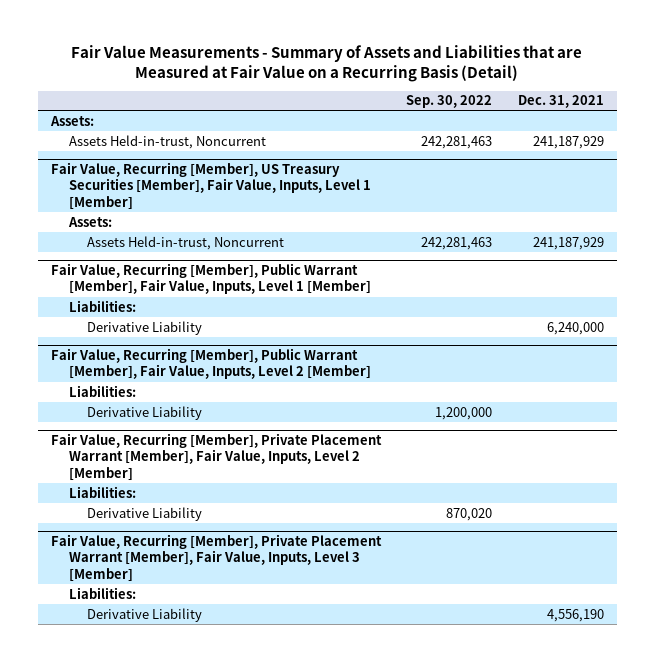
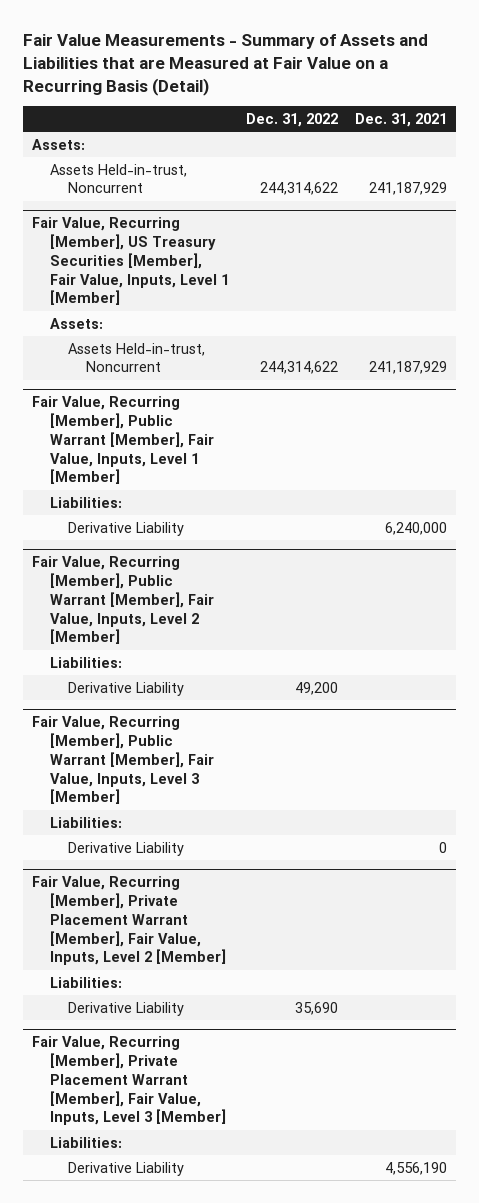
[406,95,493,109] Sep. 30, 2022 -> none
none -> [246,112,339,127] Dec. 31, 2022
none -> [31,716,214,805] Fair Value, Recurring [Member], Public Warrant [Member], Fair Value, Inputs, Level 3 [Member]
none -> [49,816,122,828] Liabilities:
none -> [67,841,184,856] Derivative Liability

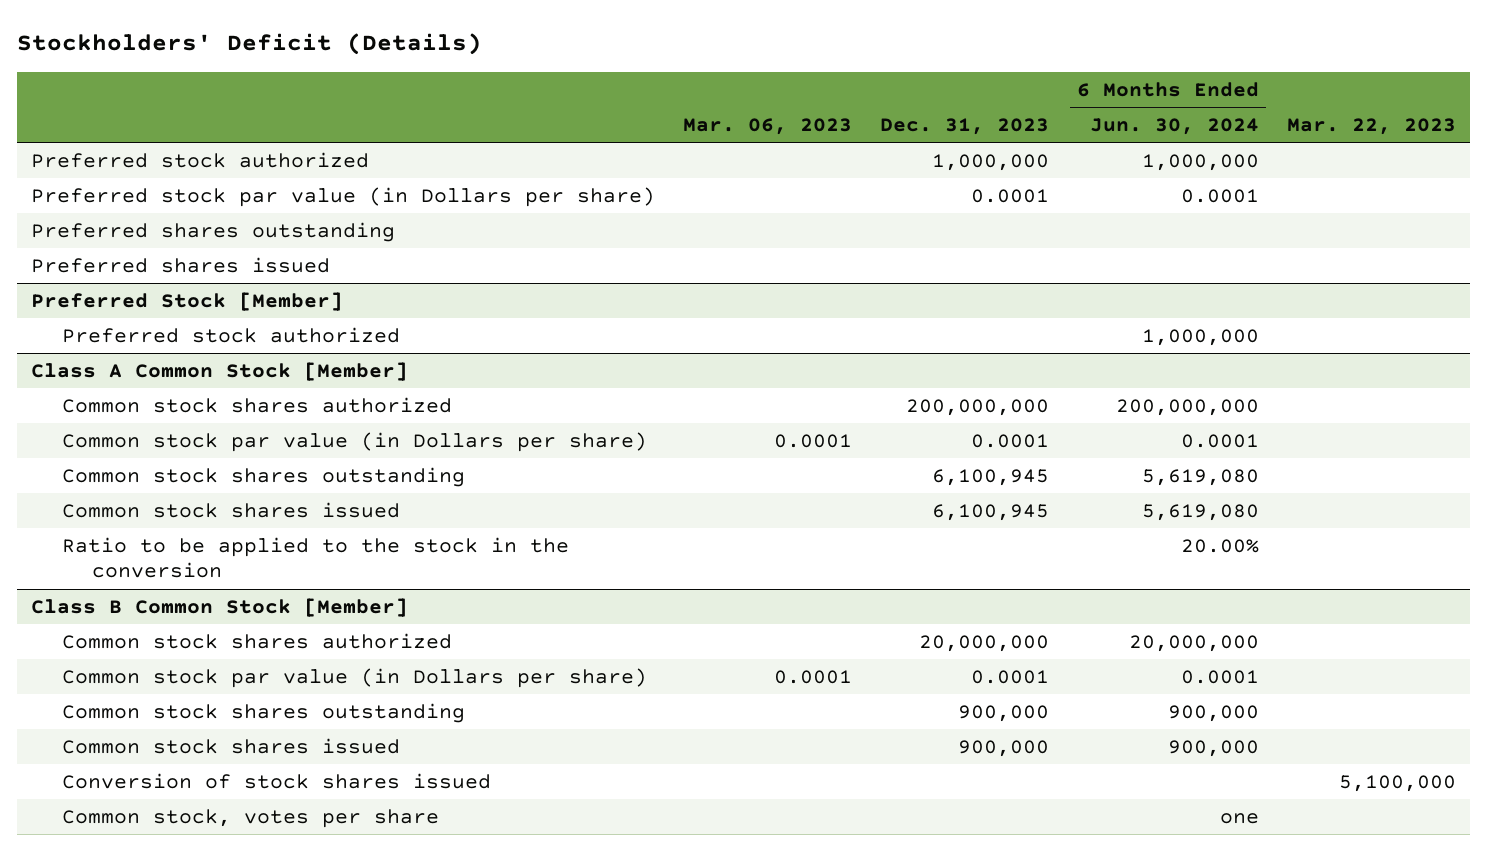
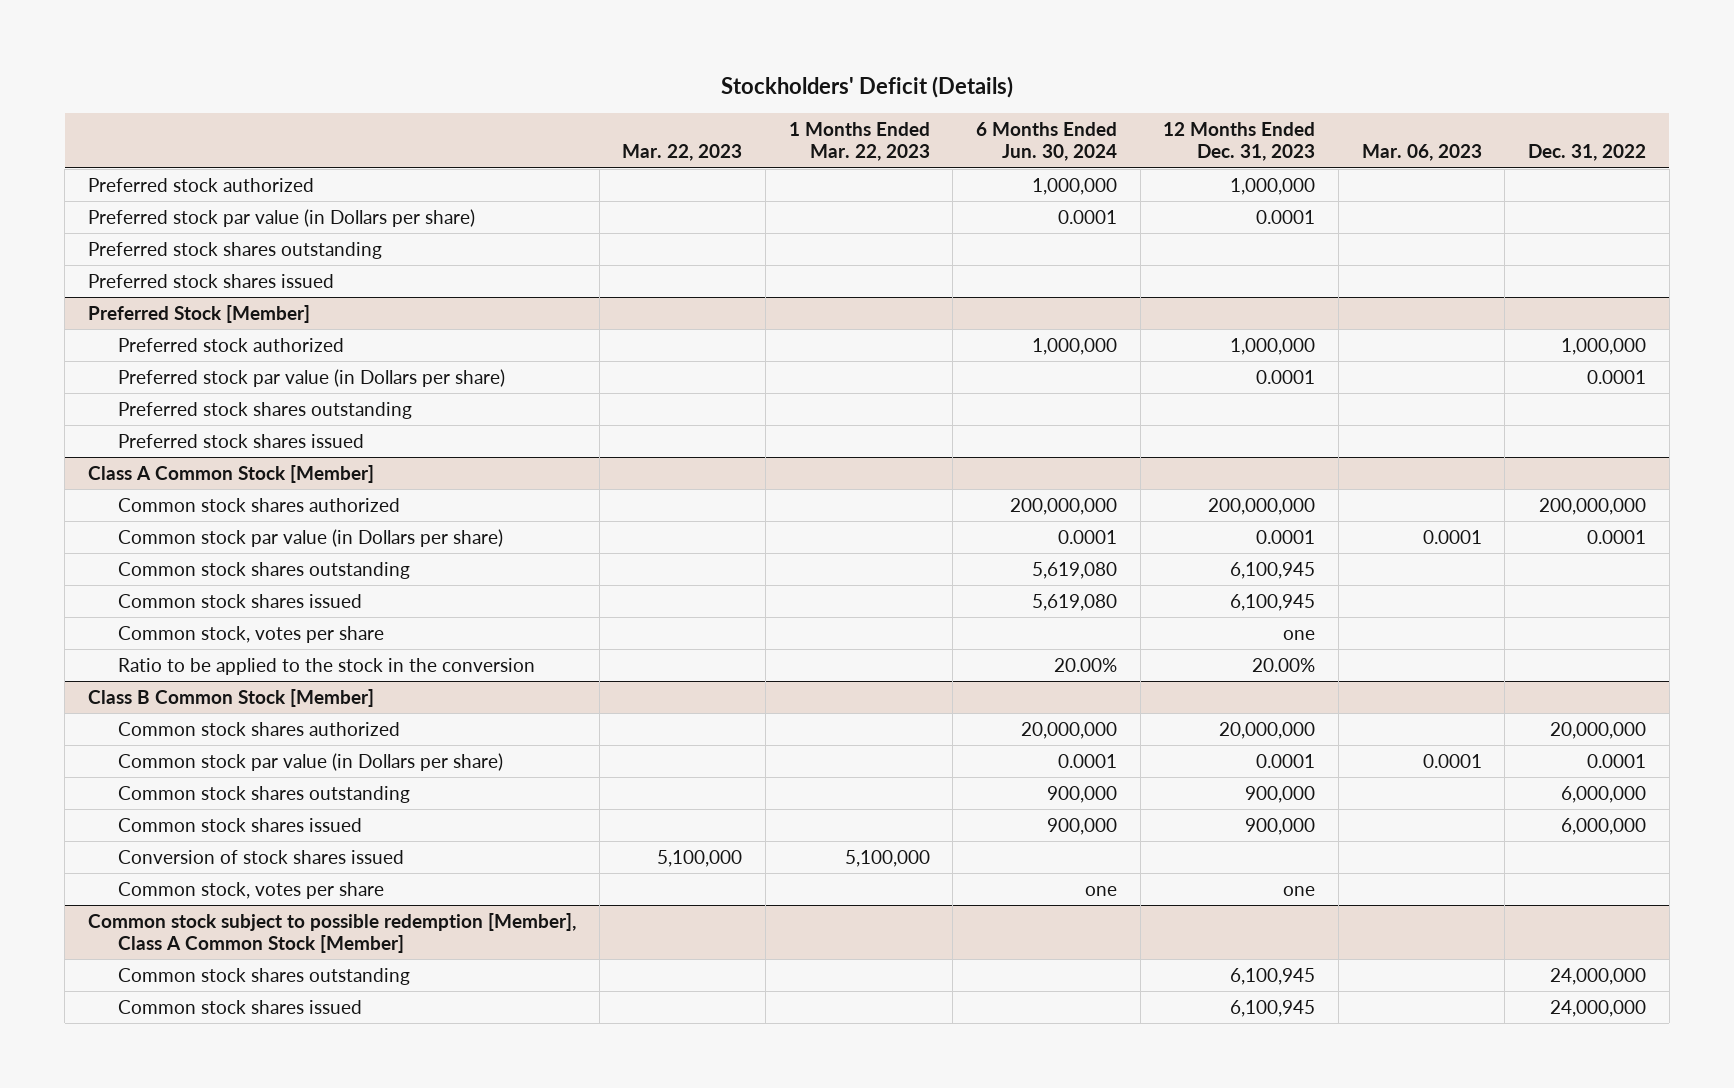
[879,117,1049,135] Dec. 31, 2023 -> none
none -> [788,122,930,162] 1 Months Ended Mar. 22, 2023
none -> [1163,122,1316,162] 12 Months Ended Dec. 31, 2023
none -> [1527,144,1646,162] Dec. 31, 2022
[31,221,396,242] Preferred shares outstanding -> [87,241,382,259] Preferred stock shares outstanding
[31,256,331,273] Preferred shares issued -> [87,273,334,288] Preferred stock shares issued
none -> [117,368,505,387] Preferred stock par value (in Dollars per share)
none -> [117,401,412,419] Preferred stock shares outstanding
none -> [117,433,364,448] Preferred stock shares issued
none -> [117,625,384,643] Common stock, votes per share
none -> [87,912,576,954] Common stock subject to possible redemption [Member], Class A Common Stock [Member]
none -> [117,967,410,985] Common stock shares outstanding
none -> [117,999,362,1014] Common stock shares issued

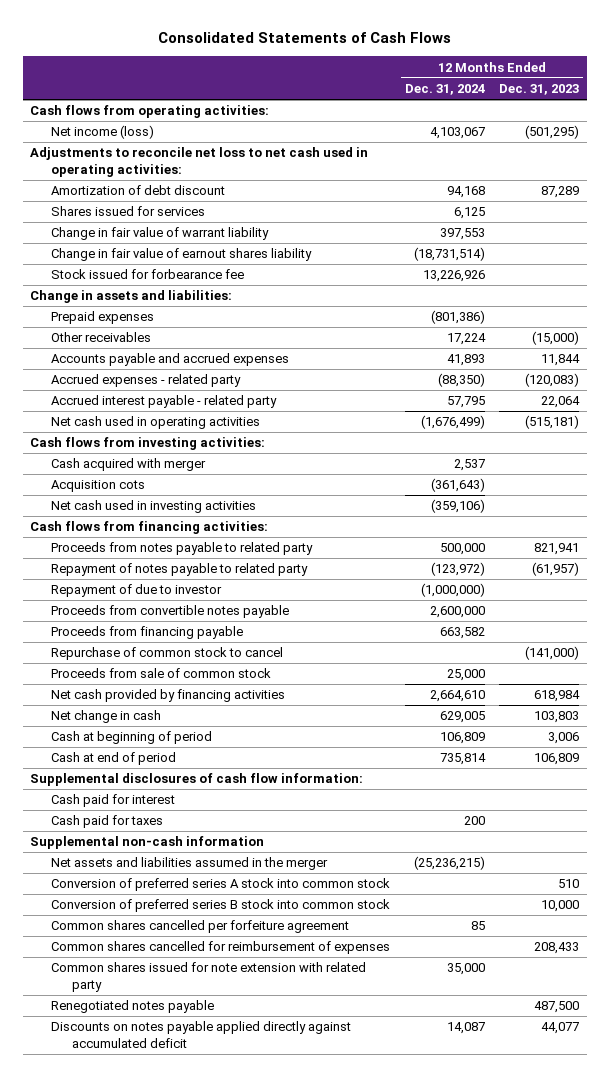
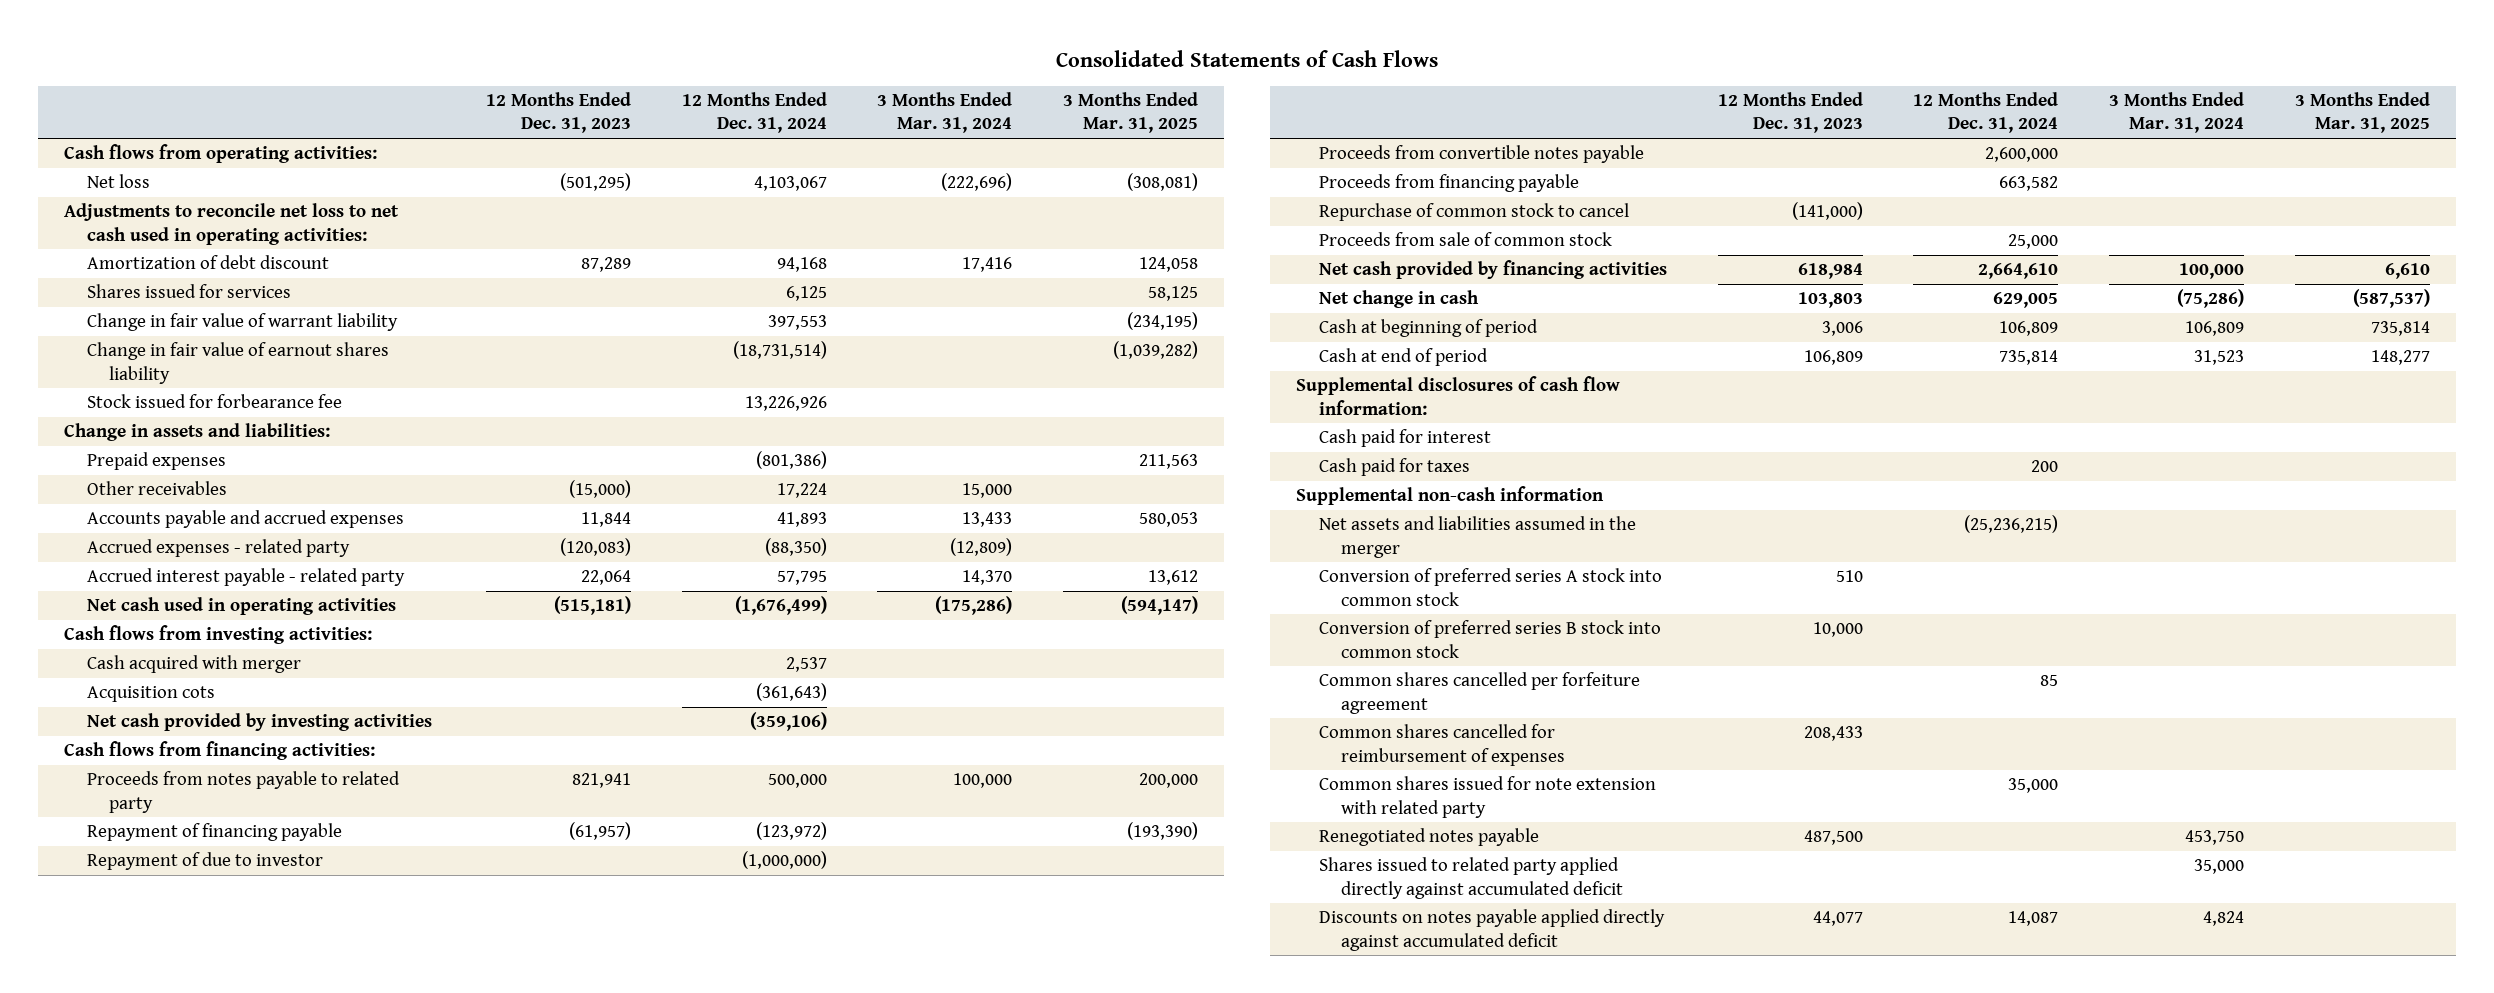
none -> [877,92,1013,134] 3 Months Ended Mar. 31, 2024
none -> [1063,92,1199,134] 3 Months Ended Mar. 31, 2025
[50,125,154,140] Net income (loss) -> [86,174,150,189] Net loss
[50,500,256,514] Net cash used in investing activities -> [86,713,432,732] Net cash provided by investing activities
[50,563,308,577] Repayment of notes payable to related party -> [86,823,342,842] Repayment of financing payable
none -> [1318,857,1624,899] Shares issued to related party applied directly against accumulated deficit

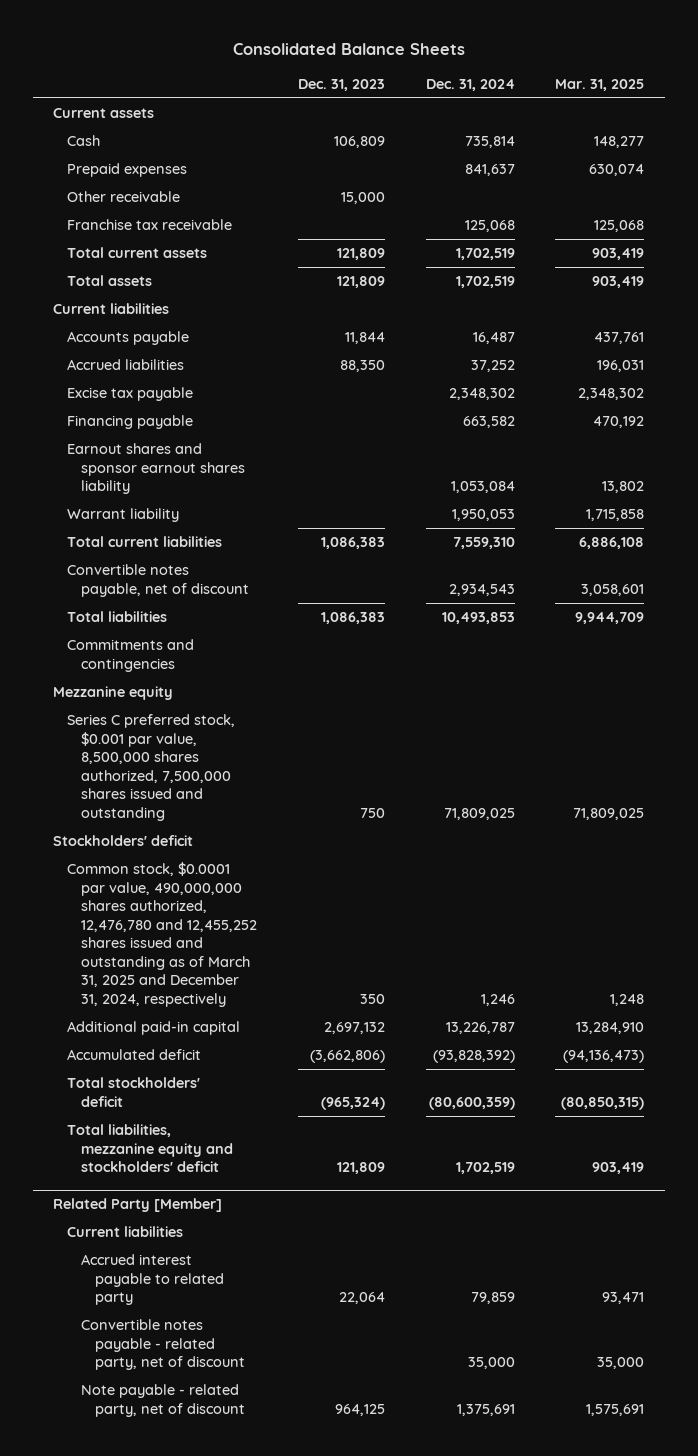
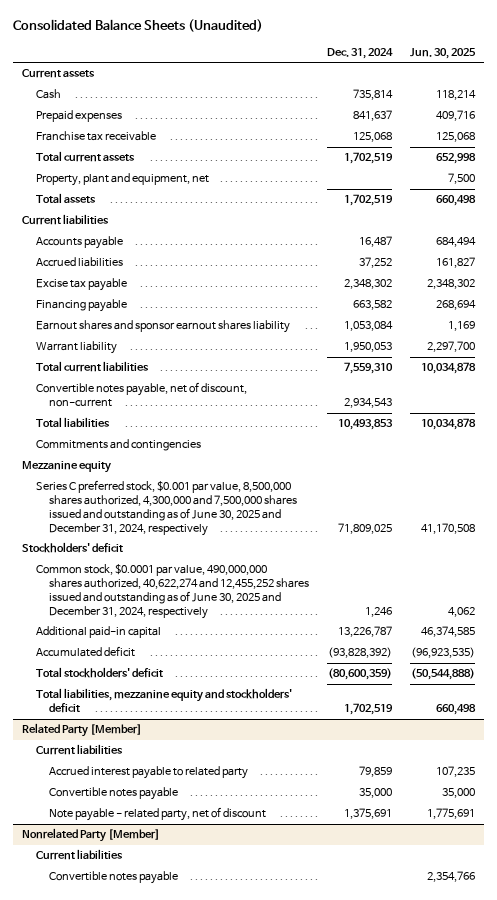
[232,43,465,56] Consolidated Balance Sheets -> [13,19,264,33] Consolidated Balance Sheets (Unaudited)
[297,78,385,91] Dec. 31, 2023 -> none
[555,78,645,91] Mar. 31, 2025 -> none
none -> [409,48,476,60] Jun. 30, 2025
[67,191,181,203] Other receivable -> none
none -> [35,173,209,187] Property, plant and equipment, net
[67,564,250,597] Convertible notes payable, net of discount -> [35,382,247,408] Convertible notes payable, net of discount, non-current
[67,714,236,821] Series C preferred stock, $0.001 par value, 8,500,000 shares authorized, 7,500,000 shares issued and outstanding -> [35,480,297,536] Series C preferred stock, $0.001 par value, 8,500,000 shares authorized, 4,300,000 and 7,500,000 shares issued and outstanding as of June 30, 2025 and December 31, 2024, respectively
[67,862,258,1007] Common stock, $0.0001 par value, 490,000,000 shares authorized, 12,476,780 and 12,455,252 shares issued and outstanding as of March 31, 2025 and December 31, 2024, respectively -> [35,564,309,619] Common stock, $0.0001 par value, 490,000,000 shares authorized, 40,622,274 and 12,455,252 shares issued and outstanding as of June 30, 2025 and December 31, 2024, respectively
[81,1319,246,1371] Convertible notes payable - related party, net of discount -> [48,787,178,801] Convertible notes payable
none -> [22,828,161,843] Nonrelated Party [Member]
none -> [35,849,123,861] Current liabilities
none -> [48,871,178,885] Convertible notes payable

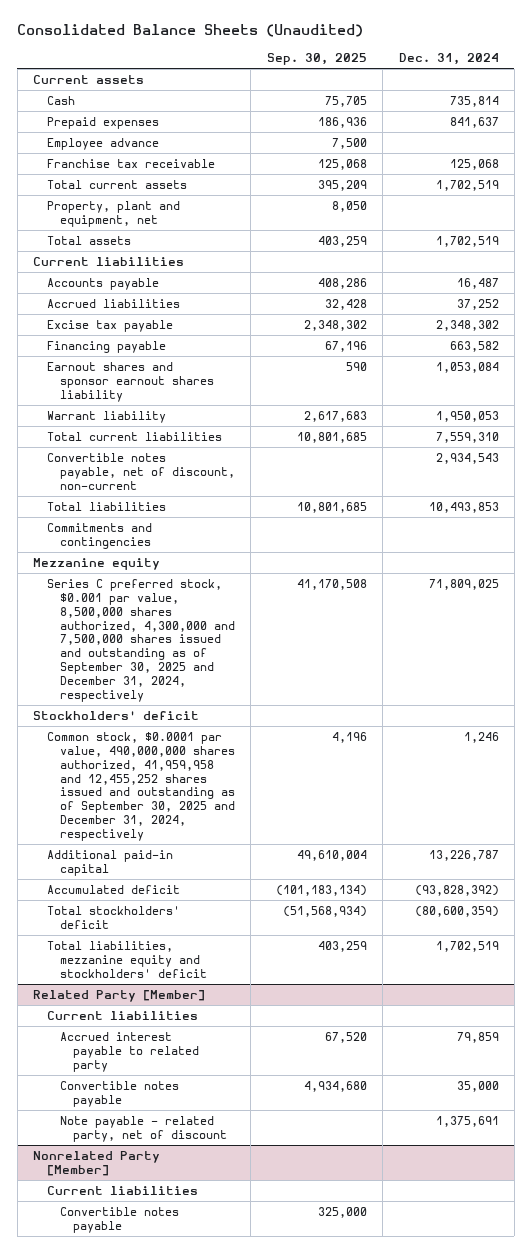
[409,48,476,60] Jun. 30, 2025 -> none
none -> [266,53,367,66] Sep. 30, 2025
none -> [46,138,159,151] Employee advance
[35,480,297,536] Series C preferred stock, $0.001 par value, 8,500,000 shares authorized, 4,300,000 and 7,500,000 shares issued and outstanding as of June 30, 2025 and December 31, 2024, respectively -> [46,579,235,702] Series C preferred stock, $0.001 par value, 8,500,000 shares authorized, 4,300,000 and 7,500,000 shares issued and outstanding as of September 30, 2025 and December 31, 2024, respectively
[35,564,309,619] Common stock, $0.0001 par value, 490,000,000 shares authorized, 40,622,274 and 12,455,252 shares issued and outstanding as of June 30, 2025 and December 31, 2024, respectively -> [46,732,235,841] Common stock, $0.0001 par value, 490,000,000 shares authorized, 41,959,958 and 12,455,252 shares issued and outstanding as of September 30, 2025 and December 31, 2024, respectively

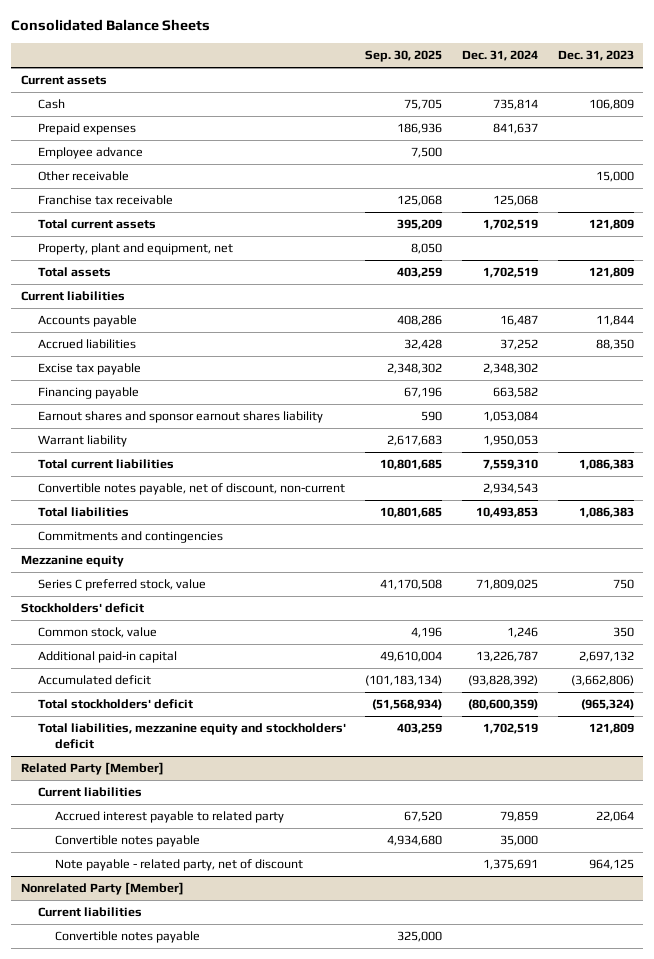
[17,24,364,38] Consolidated Balance Sheets (Unaudited) -> [11,19,211,32] Consolidated Balance Sheets
none -> [557,50,634,62] Dec. 31, 2023
none -> [37,171,129,182] Other receivable
[46,579,235,702] Series C preferred stock, $0.001 par value, 8,500,000 shares authorized, 4,300,000 and 7,500,000 shares issued and outstanding as of September 30, 2025 and December 31, 2024, respectively -> [37,579,206,592] Series C preferred stock, value
[46,732,235,841] Common stock, $0.0001 par value, 490,000,000 shares authorized, 41,959,958 and 12,455,252 shares issued and outstanding as of September 30, 2025 and December 31, 2024, respectively -> [37,627,157,639] Common stock, value

